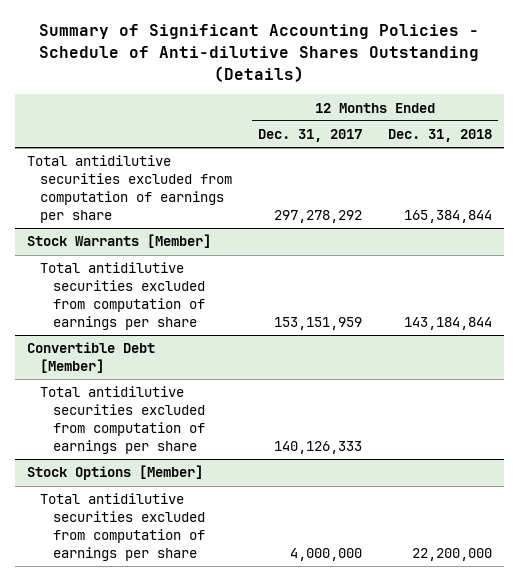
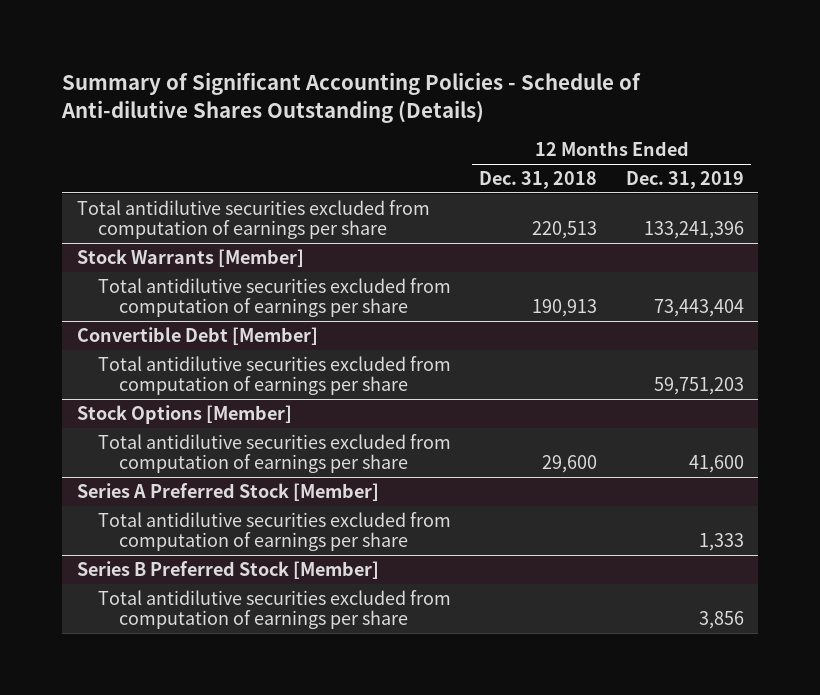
[257,129,362,143] Dec. 31, 2017 -> none
none -> [625,170,744,189] Dec. 31, 2019
[403,209,492,223] 165,384,844 -> [532,221,598,240] 220,513
[403,316,492,330] 143,184,844 -> [532,299,598,318] 190,913
[411,547,492,561] 22,200,000 -> [542,455,598,474] 29,600
none -> [76,482,379,501] Series A Preferred Stock [Member]
none -> [97,511,451,552] Total antidilutive securities excluded from computation of earnings per share
none -> [76,560,379,579] Series B Preferred Stock [Member]
none -> [97,589,451,630] Total antidilutive securities excluded from computation of earnings per share

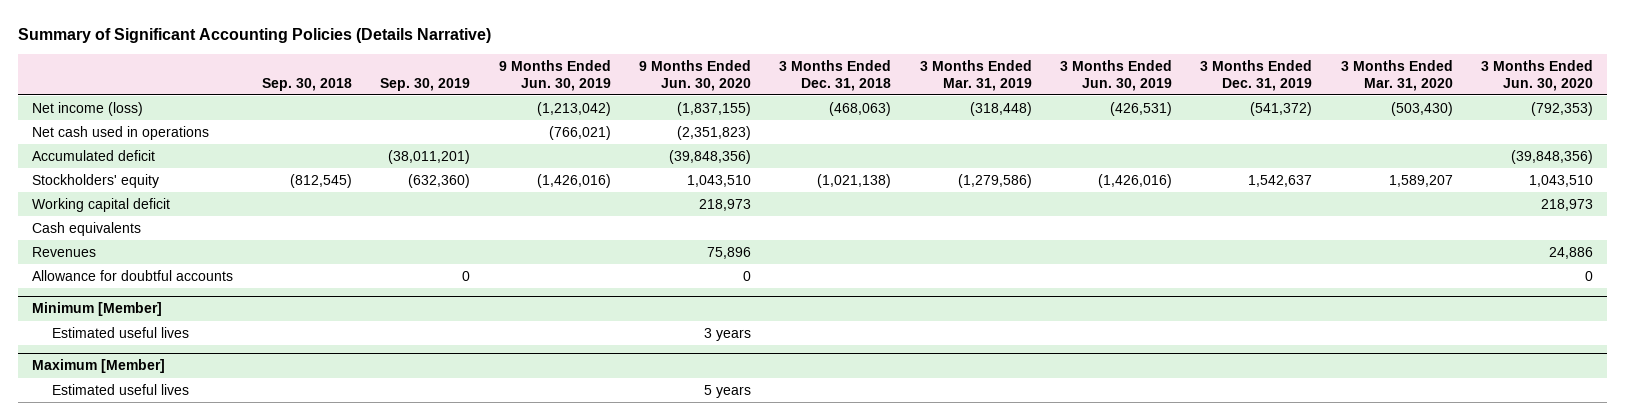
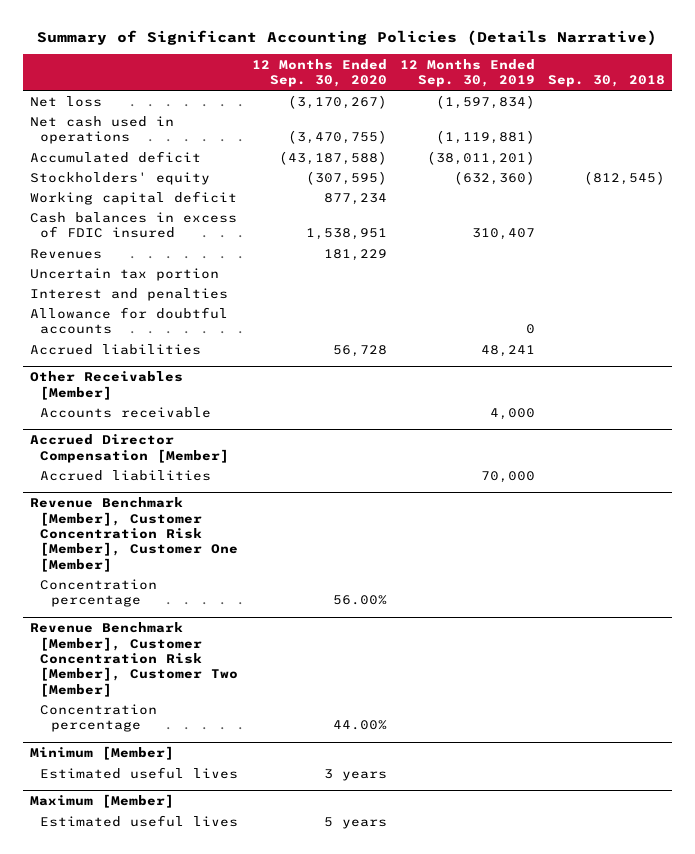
[380,77,471,91] Sep. 30, 2019 -> none
[498,59,611,91] 9 Months Ended Jun. 30, 2019 -> none
[638,59,751,91] 9 Months Ended Jun. 30, 2020 -> none
[779,59,892,91] 3 Months Ended Dec. 31, 2018 -> none
[919,59,1032,91] 3 Months Ended Mar. 31, 2019 -> none
[1060,59,1173,91] 3 Months Ended Jun. 30, 2019 -> none
[1200,59,1313,91] 3 Months Ended Dec. 31, 2019 -> none
[1340,59,1453,91] 3 Months Ended Mar. 31, 2020 -> none
[1481,59,1594,91] 3 Months Ended Jun. 30, 2020 -> none
none -> [251,58,387,88] 12 Months Ended Sep. 30, 2020
none -> [400,58,536,88] 12 Months Ended Sep. 30, 2019
[32,101,144,116] Net income (loss) -> [29,95,102,107] Net loss
[32,221,142,236] Cash equivalents -> none
none -> [29,211,237,238] Cash balances in excess of FDIC insured
none -> [29,267,219,281] Uncertain tax portion
none -> [29,287,228,301] Interest and penalties
none -> [29,343,201,355] Accrued liabilities
none -> [29,371,183,400] Other Receivables [Member]
none -> [40,406,212,418] Accounts receivable
none -> [29,434,230,463] Accrued Director Compensation [Member]
none -> [40,469,212,481] Accrued liabilities
none -> [29,497,239,572] Revenue Benchmark [Member], Customer Concentration Risk [Member], Customer One [Member]
none -> [40,578,158,607] Concentration percentage
none -> [29,622,239,697] Revenue Benchmark [Member], Customer Concentration Risk [Member], Customer Two [Member]
none -> [40,703,158,732] Concentration percentage

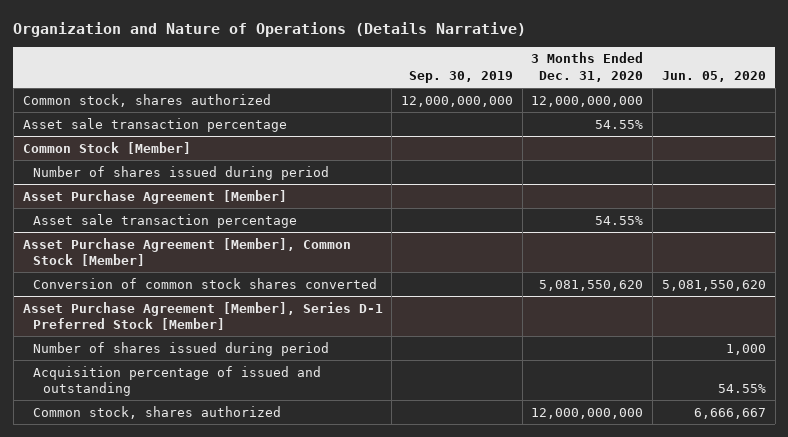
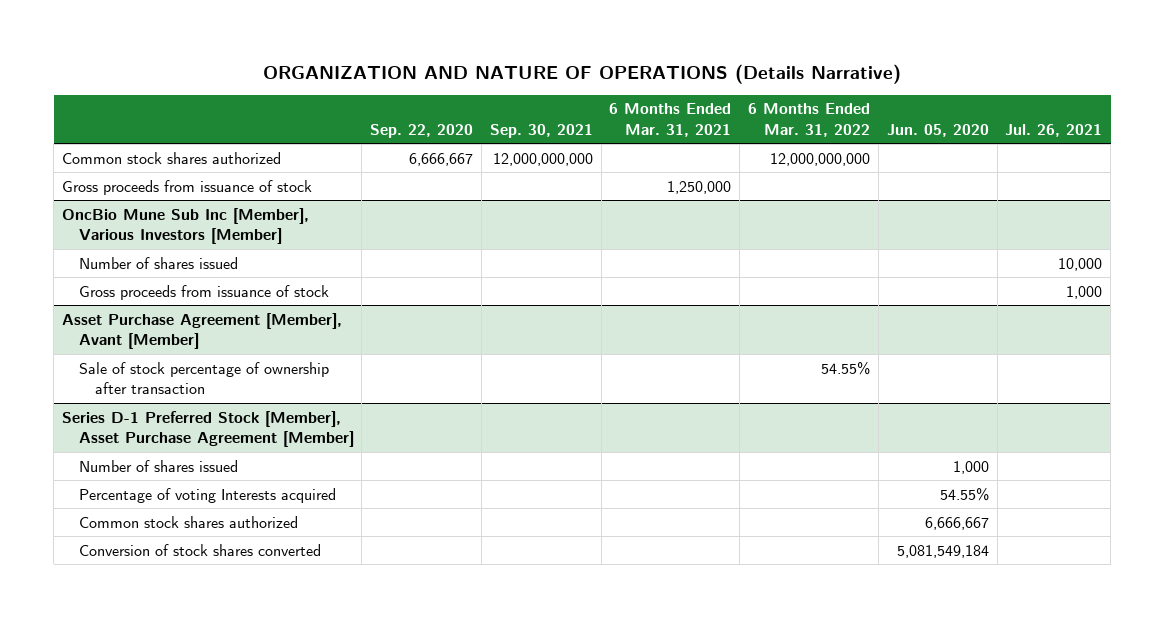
[13,21,527,37] Organization and Nature of Operations (Details Narrative) -> [263,63,902,84] ORGANIZATION AND NATURE OF OPERATIONS (Details Narrative)
[409,71,514,84] Sep. 30, 2019 -> none
[531,52,644,83] 3 Months Ended Dec. 31, 2020 -> none
none -> [370,123,474,138] Sep. 22, 2020
none -> [489,123,593,138] Sep. 30, 2021
none -> [609,103,732,137] 6 Months Ended Mar. 31, 2021
none -> [748,103,871,137] 6 Months Ended Mar. 31, 2022
none -> [1005,123,1103,137] Jul. 26, 2021
[22,117,287,132] Asset sale transaction percentage -> none
[22,141,191,154] Common Stock [Member] -> none
[32,165,329,180] Number of shares issued during period -> none
[22,237,351,267] Asset Purchase Agreement [Member], Common Stock [Member] -> none
[32,277,377,289] Conversion of common stock shares converted -> none
[22,93,271,107] Common stock, shares authorized -> [61,151,281,164] Common stock shares authorized
none -> [61,179,312,195] Gross proceeds from issuance of stock
none -> [61,207,309,245] OncBio Mune Sub Inc [Member], Various Investors [Member]
none -> [78,256,238,269] Number of shares issued
none -> [78,284,329,300] Gross proceeds from issuance of stock
[22,189,287,204] Asset Purchase Agreement [Member] -> [61,312,342,350] Asset Purchase Agreement [Member], Avant [Member]
[32,213,297,228] Asset sale transaction percentage -> [78,361,329,395] Sale of stock percentage of ownership after transaction
[22,301,383,331] Asset Purchase Agreement [Member], Series D-1 Preferred Stock [Member] -> [61,410,354,448] Series D-1 Preferred Stock [Member], Asset Purchase Agreement [Member]
[32,341,329,356] Number of shares issued during period -> [78,459,238,472] Number of shares issued
[32,365,321,397] Acquisition percentage of issued and outstanding -> [78,487,336,503] Percentage of voting Interests acquired
[32,405,281,419] Common stock, shares authorized -> [78,515,298,528] Common stock shares authorized
none -> [78,543,321,556] Conversion of stock shares converted

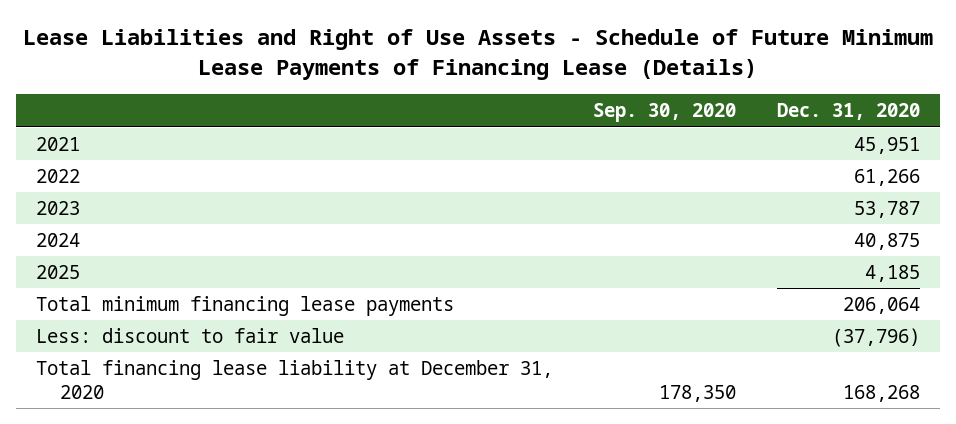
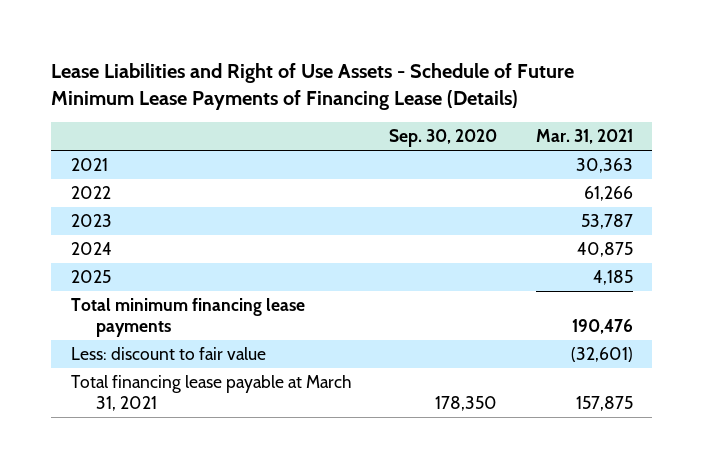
[776,103,920,121] Dec. 31, 2020 -> none
none -> [535,129,633,145] Mar. 31, 2021
[35,360,553,400] Total financing lease liability at December 31, 2020 -> [70,374,351,412] Total financing lease payable at March 31, 2021

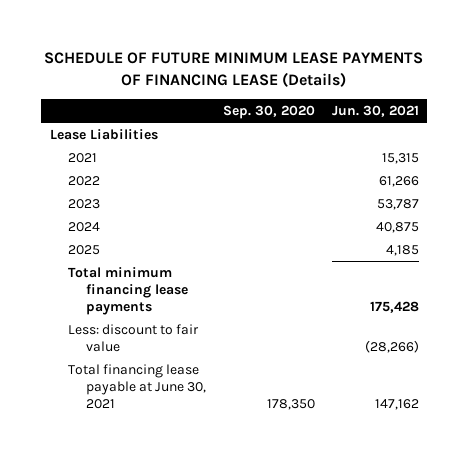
[51,63,575,111] Lease Liabilities and Right of Use Assets - Schedule of Future Minimum Lease Payments of Financing Lease (Details) -> [44,52,424,87] SCHEDULE OF FUTURE MINIMUM LEASE PAYMENTS OF FINANCING LEASE (Details)
[535,129,633,145] Mar. 31, 2021 -> none
none -> [331,105,419,118] Jun. 30, 2021
none -> [49,129,158,141] Lease Liabilities
[70,374,351,412] Total financing lease payable at March 31, 2021 -> [68,364,207,410] Total financing lease payable at June 30, 2021

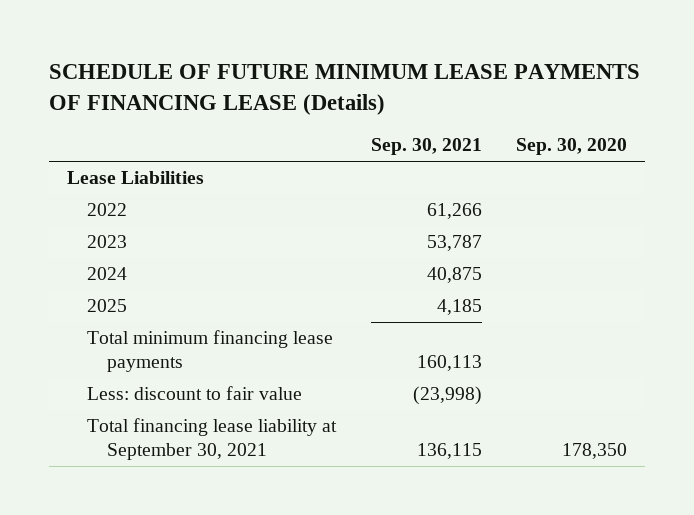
[331,105,419,118] Jun. 30, 2021 -> none
none -> [370,138,482,156] Sep. 30, 2021
[68,153,98,164] 2021 -> none
[68,364,207,410] Total financing lease payable at June 30, 2021 -> [87,418,338,460] Total financing lease liability at September 30, 2021

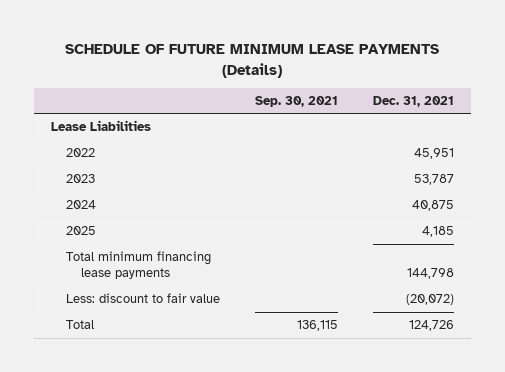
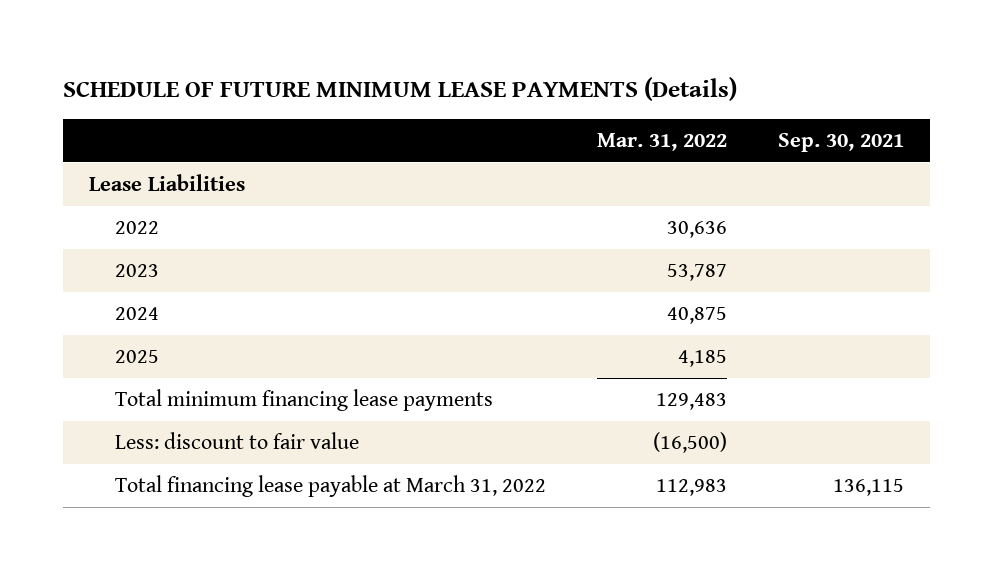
[372,95,454,107] Dec. 31, 2021 -> none
none -> [597,133,728,152] Mar. 31, 2022
[66,320,95,330] Total -> [115,475,547,498] Total financing lease payable at March 31, 2022

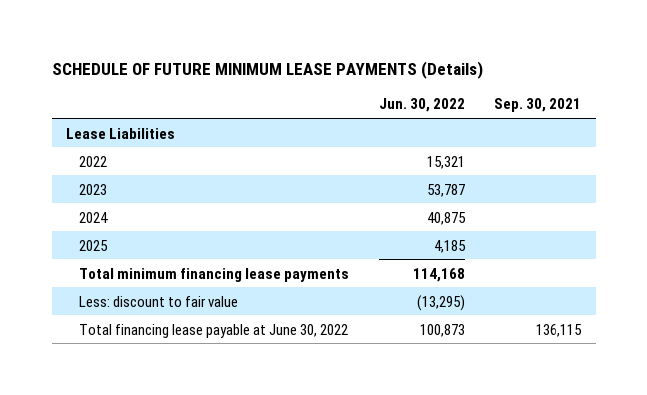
[597,133,728,152] Mar. 31, 2022 -> none
none -> [378,98,465,113] Jun. 30, 2022
[115,475,547,498] Total financing lease payable at March 31, 2022 -> [79,323,349,338] Total financing lease payable at June 30, 2022

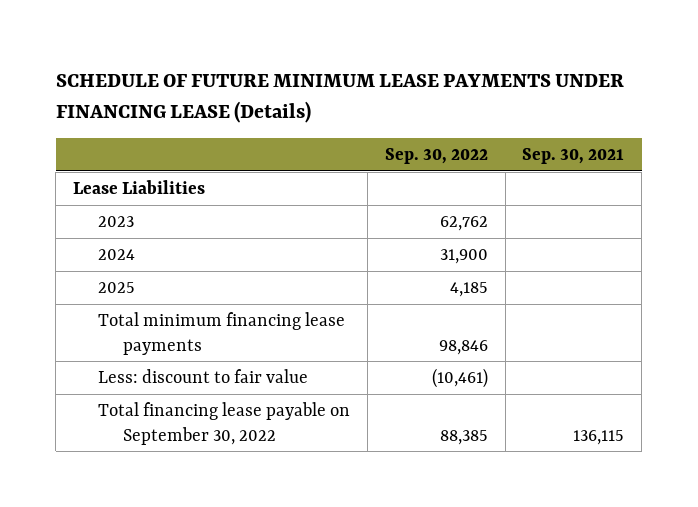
[51,60,483,79] SCHEDULE OF FUTURE MINIMUM LEASE PAYMENTS (Details) -> [55,73,624,124] SCHEDULE OF FUTURE MINIMUM LEASE PAYMENTS UNDER FINANCING LEASE (Details)
[378,98,465,113] Jun. 30, 2022 -> none
none -> [384,148,488,165] Sep. 30, 2022
[79,155,108,167] 2022 -> none
[79,323,349,338] Total financing lease payable at June 30, 2022 -> [98,402,351,445] Total financing lease payable on September 30, 2022

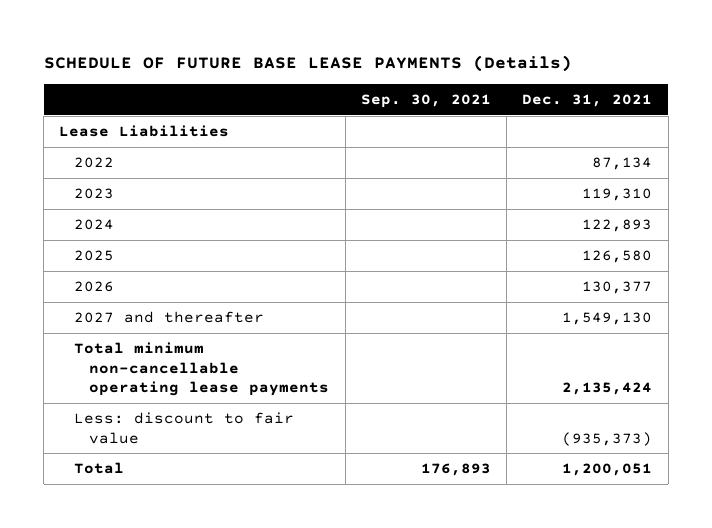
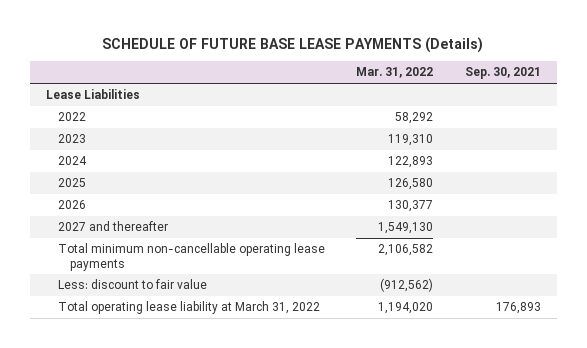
[522,94,653,108] Dec. 31, 2021 -> none
none -> [356,67,434,79] Mar. 31, 2022
[74,462,125,475] Total -> [57,301,320,315] Total operating lease liability at March 31, 2022

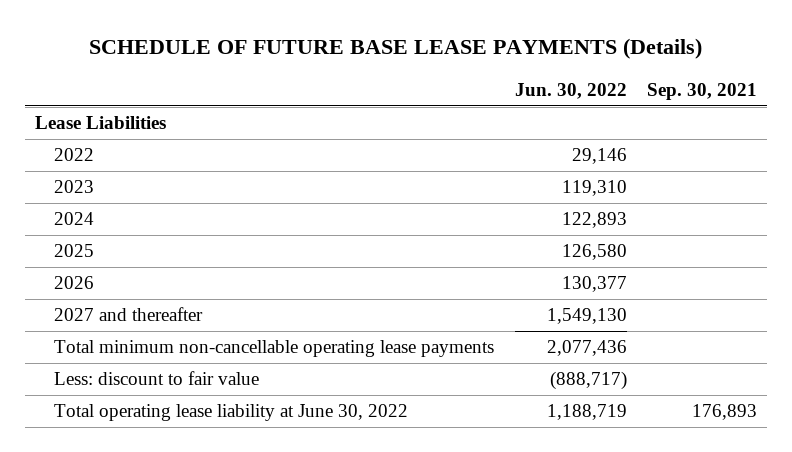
[356,67,434,79] Mar. 31, 2022 -> none
none -> [514,82,627,99] Jun. 30, 2022
[57,301,320,315] Total operating lease liability at March 31, 2022 -> [54,404,409,422] Total operating lease liability at June 30, 2022

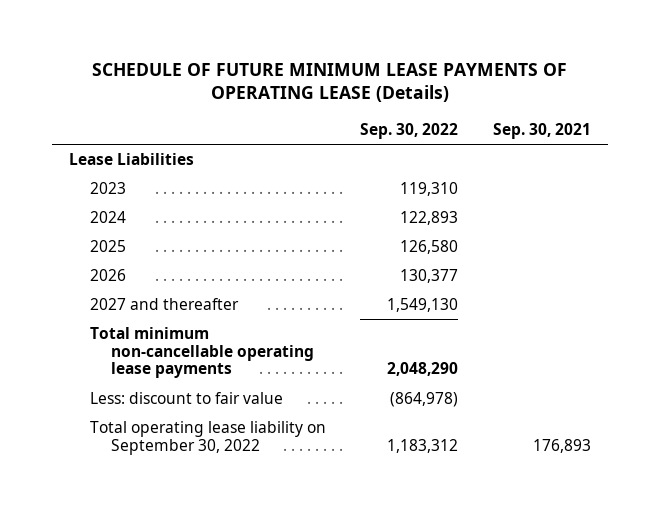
[88,38,702,60] SCHEDULE OF FUTURE BASE LEASE PAYMENTS (Details) -> [91,62,567,103] SCHEDULE OF FUTURE MINIMUM LEASE PAYMENTS OF OPERATING LEASE (Details)
[514,82,627,99] Jun. 30, 2022 -> none
none -> [360,122,459,139] Sep. 30, 2022
[54,148,95,162] 2022 -> none
[54,404,409,422] Total operating lease liability at June 30, 2022 -> [90,421,327,455] Total operating lease liability on September 30, 2022

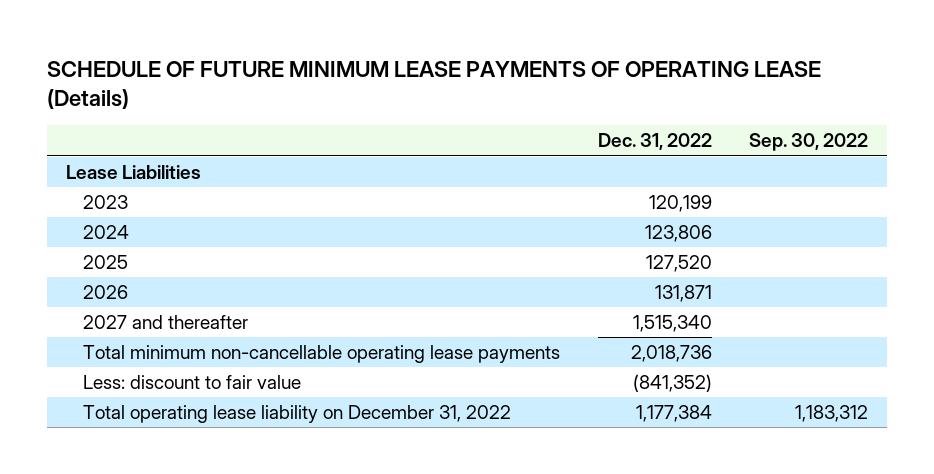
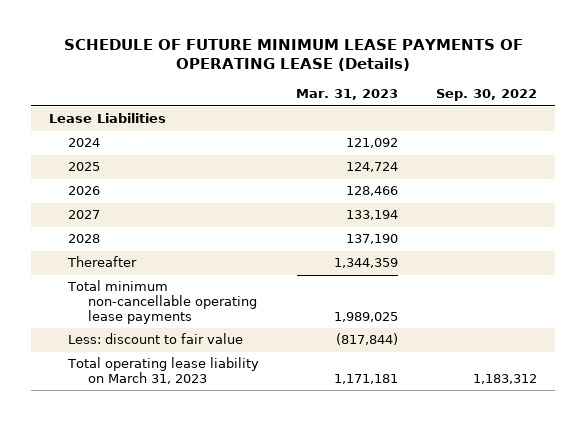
[597,133,712,151] Dec. 31, 2022 -> none
none -> [296,89,399,101] Mar. 31, 2023
[82,195,128,210] 2023 -> none
none -> [68,210,101,220] 2027
[82,315,248,330] 2027 and thereafter -> [68,234,101,244] 2028
none -> [67,256,138,268] Thereafter
[82,405,511,424] Total operating lease liability on December 31, 2022 -> [67,357,260,384] Total operating lease liability on March 31, 2023

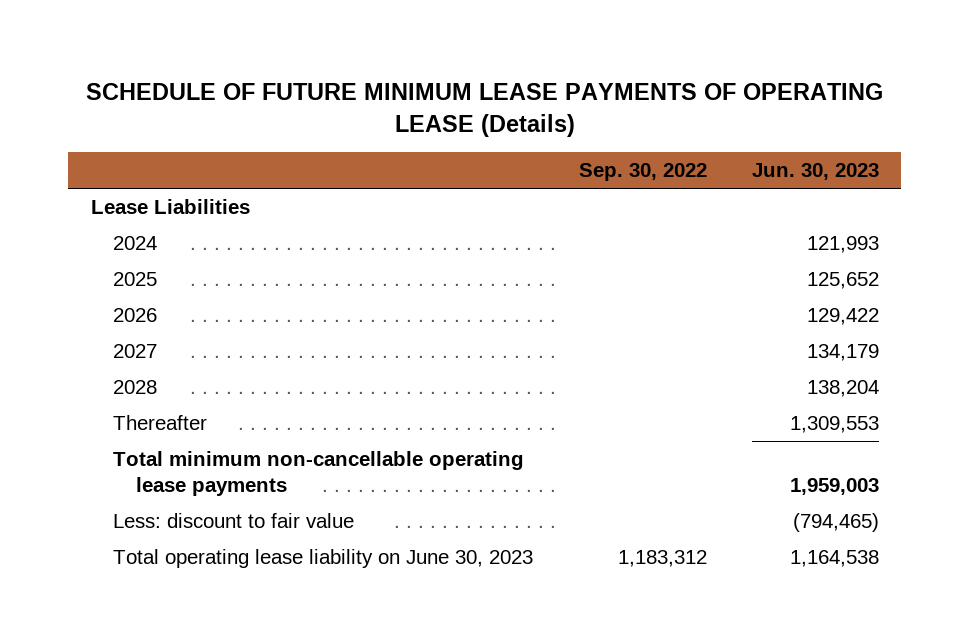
[296,89,399,101] Mar. 31, 2023 -> none
none -> [751,163,879,181] Jun. 30, 2023
[67,357,260,384] Total operating lease liability on March 31, 2023 -> [113,549,534,569] Total operating lease liability on June 30, 2023

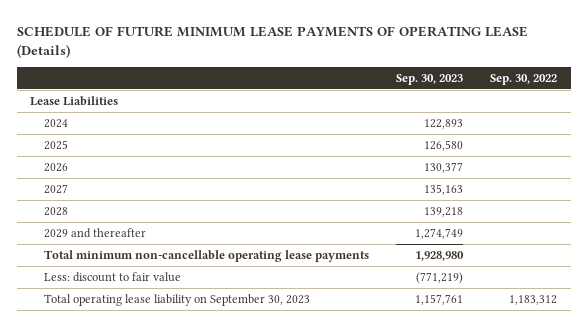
[751,163,879,181] Jun. 30, 2023 -> none
none -> [396,73,464,85] Sep. 30, 2023
[113,415,208,431] Thereafter -> none
none -> [43,227,146,238] 2029 and thereafter
[113,549,534,569] Total operating lease liability on June 30, 2023 -> [43,293,310,306] Total operating lease liability on September 30, 2023

